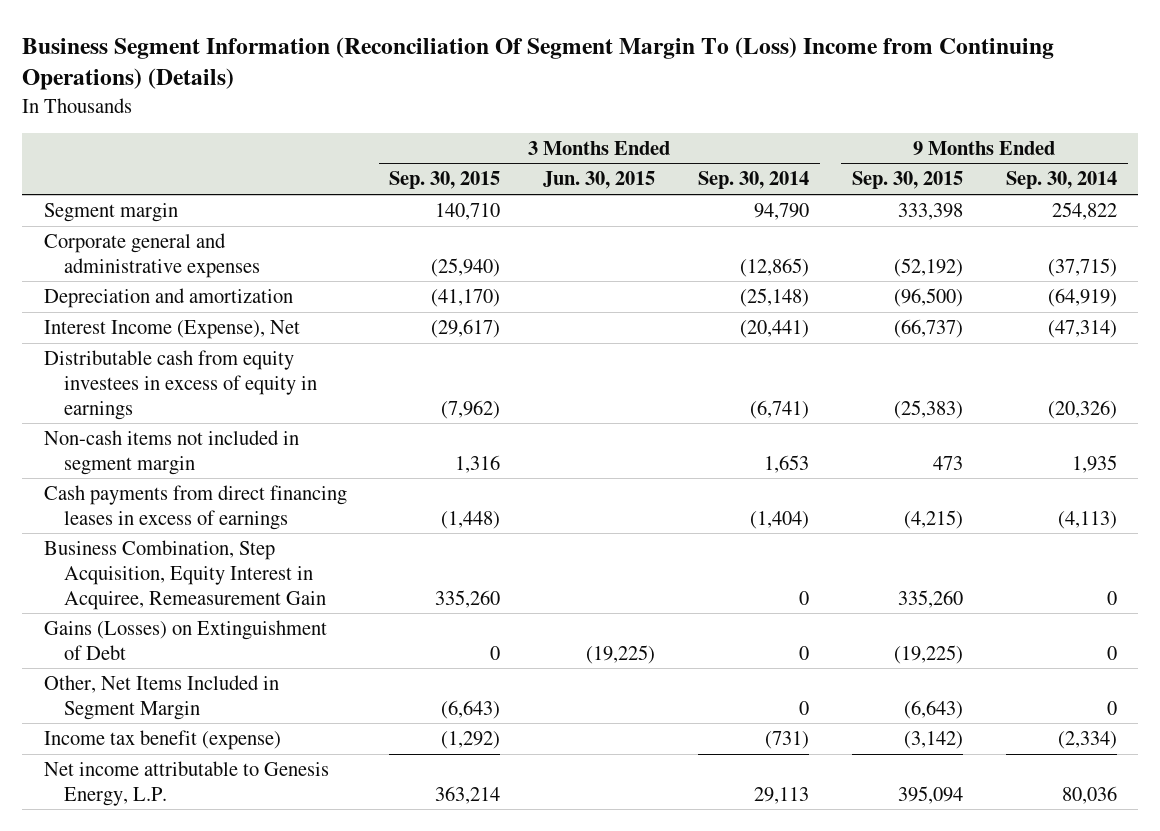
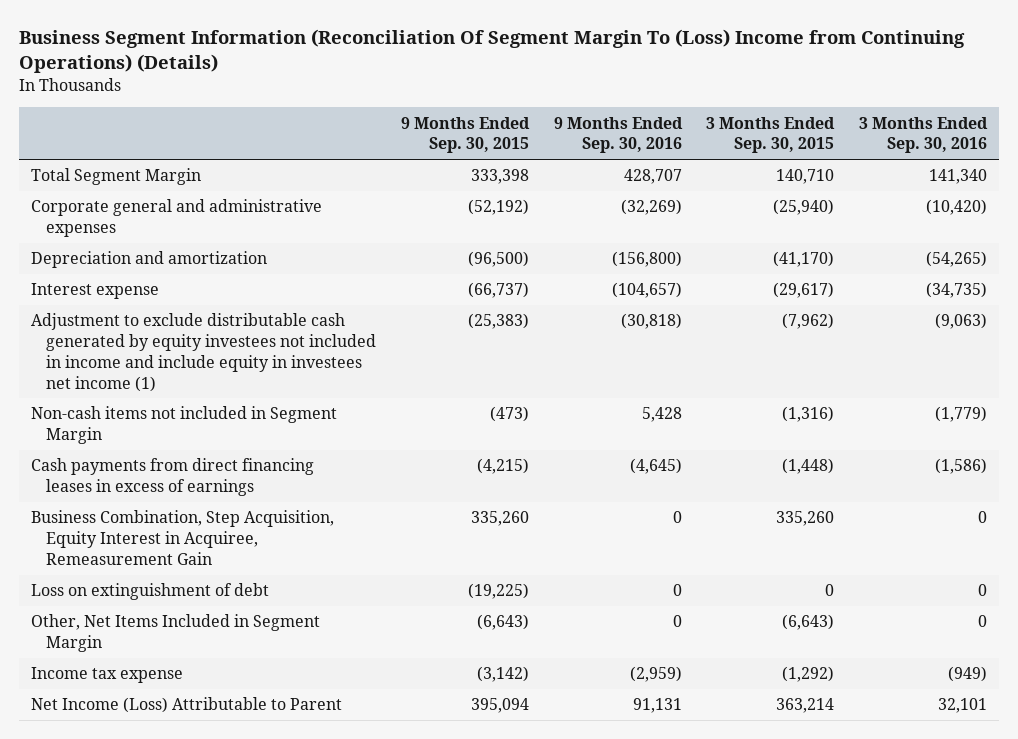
[543,171,656,190] Jun. 30, 2015 -> none
[698,171,810,190] Sep. 30, 2014 -> none
[1005,171,1117,190] Sep. 30, 2014 -> none
none -> [553,116,683,154] 9 Months Ended Sep. 30, 2016
none -> [859,116,989,154] 3 Months Ended Sep. 30, 2016
[43,202,178,222] Segment margin -> [31,168,202,186] Total Segment Margin
[43,319,300,339] Interest Income (Expense), Net -> [31,283,160,300] Interest expense
[43,349,317,420] Distributable cash from equity investees in excess of equity in earnings -> [31,313,377,392] Adjustment to exclude distributable cash generated by equity investees not included in income and include equity in investees net income (1)
[43,429,299,475] Non-cash items not included in segment margin -> [31,406,338,445] Non-cash items not included in Segment Margin
[455,454,501,473] 1,316 -> [782,406,835,423] (1,316)
[933,455,964,470] 473 -> [489,406,529,423] (473)
[43,619,327,660] Gains (Losses) on Extinguishment of Debt -> [31,583,270,601] Loss on extinguishment of debt
[43,729,281,750] Income tax benefit (expense) -> [31,667,184,684] Income tax expense
[43,760,329,806] Net income attributable to Genesis Energy, L.P. -> [31,697,343,714] Net Income (Loss) Attributable to Parent

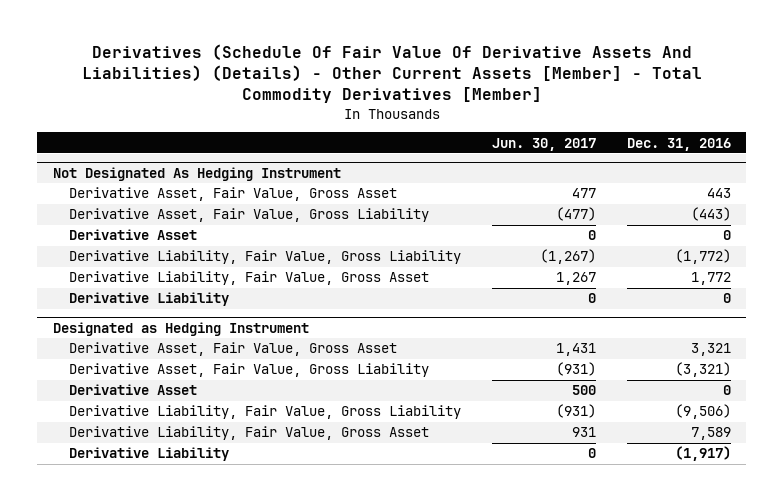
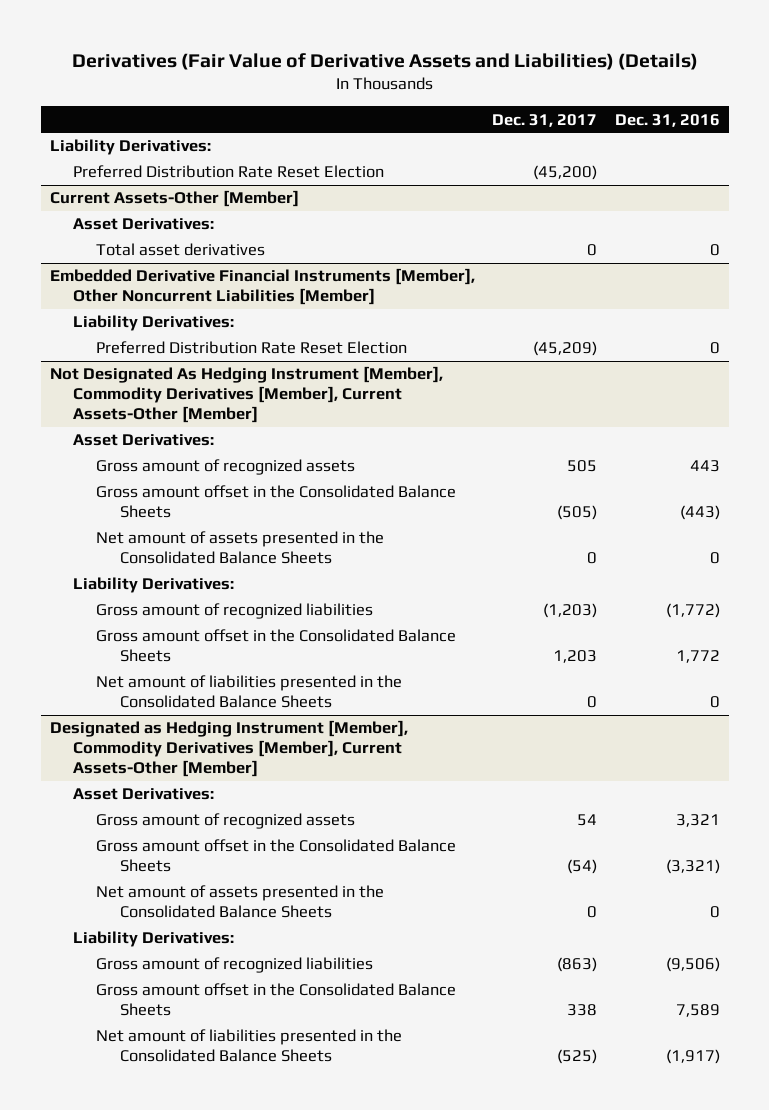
[81,44,702,104] Derivatives (Schedule Of Fair Value Of Derivative Assets And Liabilities) (Details) - Other Current Assets [Member] - Total Commodity Derivatives [Member] -> [71,52,698,70] Derivatives (Fair Value of Derivative Assets and Liabilities) (Details)
[491,137,596,151] Jun. 30, 2017 -> none
none -> [492,113,598,127] Dec. 31, 2017
[52,321,309,336] Designated as Hedging Instrument -> none
none -> [49,139,211,156] Liability Derivatives:
none -> [73,165,385,179] Preferred Distribution Rate Reset Election
[52,166,341,181] Not Designated As Hedging Instrument -> [49,190,299,208] Current Assets-Other [Member]
none -> [73,218,215,231] Asset Derivatives:
none -> [96,243,266,257] Total asset derivatives
none -> [49,268,475,306] Embedded Derivative Financial Instruments [Member], Other Noncurrent Liabilities [Member]
none -> [73,315,235,332] Liability Derivatives:
none -> [96,341,408,355] Preferred Distribution Rate Reset Election
none -> [49,366,443,424] Not Designated As Hedging Instrument [Member], Commodity Derivatives [Member], Current Assets-Other [Member]
none -> [73,434,215,447] Asset Derivatives:
[68,187,397,202] Derivative Asset, Fair Value, Gross Asset -> [96,459,356,476] Gross amount of recognized assets
[68,208,429,223] Derivative Asset, Fair Value, Gross Liability -> [96,485,457,519] Gross amount offset in the Consolidated Balance Sheets
[68,229,197,241] Derivative Asset -> [96,531,385,565] Net amount of assets presented in the Consolidated Balance Sheets
none -> [73,577,235,594] Liability Derivatives:
[68,250,461,265] Derivative Liability, Fair Value, Gross Liability -> [96,603,374,620] Gross amount of recognized liabilities
[68,271,429,286] Derivative Liability, Fair Value, Gross Asset -> [96,629,457,663] Gross amount offset in the Consolidated Balance Sheets
[68,292,229,307] Derivative Liability -> [96,675,403,709] Net amount of liabilities presented in the Consolidated Balance Sheets
none -> [49,720,408,778] Designated as Hedging Instrument [Member], Commodity Derivatives [Member], Current Assets-Other [Member]
none -> [73,788,215,801] Asset Derivatives:
[68,342,397,357] Derivative Asset, Fair Value, Gross Asset -> [96,813,356,830] Gross amount of recognized assets
[68,363,429,378] Derivative Asset, Fair Value, Gross Liability -> [96,839,457,873] Gross amount offset in the Consolidated Balance Sheets
[68,384,197,396] Derivative Asset -> [96,885,385,919] Net amount of assets presented in the Consolidated Balance Sheets
none -> [73,931,235,948] Liability Derivatives:
[68,405,461,420] Derivative Liability, Fair Value, Gross Liability -> [96,957,374,974] Gross amount of recognized liabilities
[68,426,429,441] Derivative Liability, Fair Value, Gross Asset -> [96,983,457,1017] Gross amount offset in the Consolidated Balance Sheets
[68,447,229,462] Derivative Liability -> [96,1029,403,1063] Net amount of liabilities presented in the Consolidated Balance Sheets

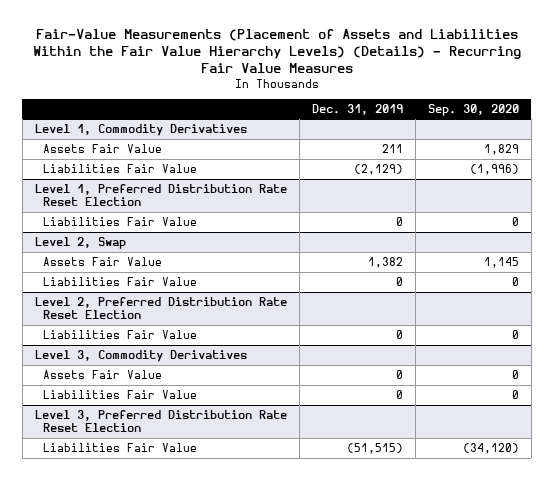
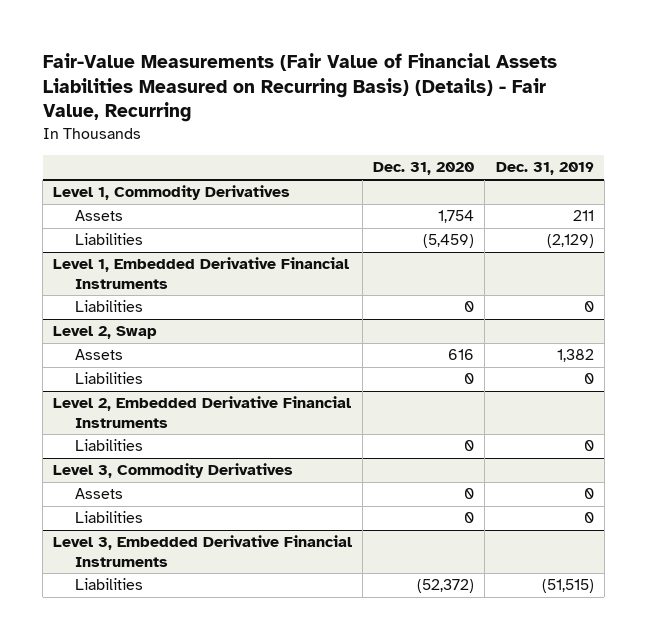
[32,28,521,73] Fair-Value Measurements (Placement of Assets and Liabilities Within the Fair Value Hierarchy Levels) (Details) - Recurring Fair Value Measures -> [42,52,557,123] Fair-Value Measurements (Fair Value of Financial Assets Liabilities Measured on Recurring Basis) (Details) - Fair Value, Recurring
[427,103,519,116] Sep. 30, 2020 -> none
none -> [373,162,475,176] Dec. 31, 2020
[34,183,287,206] Level 1, Preferred Distribution Rate Reset Election -> none
[43,143,163,153] Assets Fair Value -> [74,210,123,222] Assets
[43,163,198,173] Liabilities Fair Value -> [74,233,143,246] Liabilities
none -> [53,257,350,289] Level 1, Embedded Derivative Financial Instruments
[43,216,198,226] Liabilities Fair Value -> [74,300,143,313] Liabilities
[34,296,287,319] Level 2, Preferred Distribution Rate Reset Election -> none
[43,256,163,266] Assets Fair Value -> [74,349,123,361] Assets
[43,276,198,286] Liabilities Fair Value -> [74,372,143,385] Liabilities
none -> [53,396,352,428] Level 2, Embedded Derivative Financial Instruments
[43,329,198,339] Liabilities Fair Value -> [74,439,143,452] Liabilities
[34,409,287,432] Level 3, Preferred Distribution Rate Reset Election -> none
[43,369,163,379] Assets Fair Value -> [74,488,123,500] Assets
[43,389,198,399] Liabilities Fair Value -> [74,511,143,524] Liabilities
none -> [53,535,353,567] Level 3, Embedded Derivative Financial Instruments
[43,442,198,452] Liabilities Fair Value -> [74,578,143,591] Liabilities

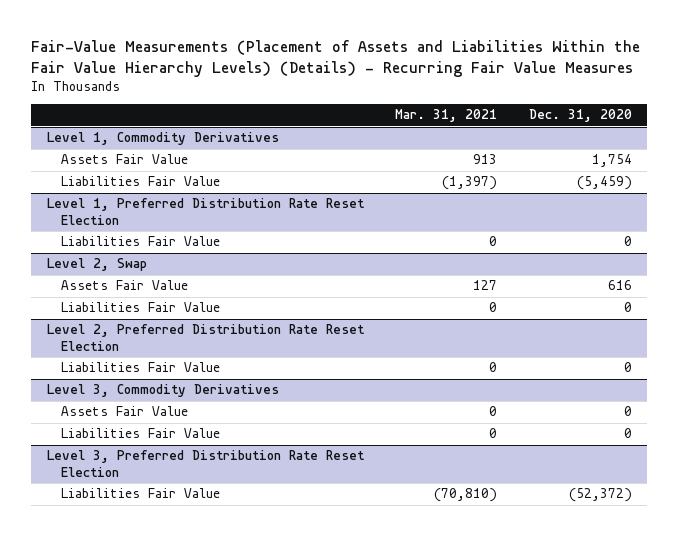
[42,52,557,123] Fair-Value Measurements (Fair Value of Financial Assets Liabilities Measured on Recurring Basis) (Details) - Fair Value, Recurring -> [31,39,641,77] Fair-Value Measurements (Placement of Assets and Liabilities Within the Fair Value Hierarchy Levels) (Details) - Recurring Fair Value Measures
[495,162,594,176] Dec. 31, 2019 -> none
none -> [395,109,498,123] Mar. 31, 2021
[53,257,350,289] Level 1, Embedded Derivative Financial Instruments -> none
[74,210,123,222] Assets -> [60,154,188,165] Assets Fair Value
[74,233,143,246] Liabilities -> [60,176,220,187] Liabilities Fair Value
none -> [46,198,365,226] Level 1, Preferred Distribution Rate Reset Election
[74,300,143,313] Liabilities -> [60,236,220,247] Liabilities Fair Value
[53,396,352,428] Level 2, Embedded Derivative Financial Instruments -> none
[74,349,123,361] Assets -> [60,280,188,291] Assets Fair Value
[74,372,143,385] Liabilities -> [60,302,220,313] Liabilities Fair Value
none -> [46,324,365,352] Level 2, Preferred Distribution Rate Reset Election
[74,439,143,452] Liabilities -> [60,362,220,373] Liabilities Fair Value
[53,535,353,567] Level 3, Embedded Derivative Financial Instruments -> none
[74,488,123,500] Assets -> [60,406,188,417] Assets Fair Value
[74,511,143,524] Liabilities -> [60,428,220,439] Liabilities Fair Value
none -> [46,450,365,478] Level 3, Preferred Distribution Rate Reset Election
[74,578,143,591] Liabilities -> [60,488,220,499] Liabilities Fair Value

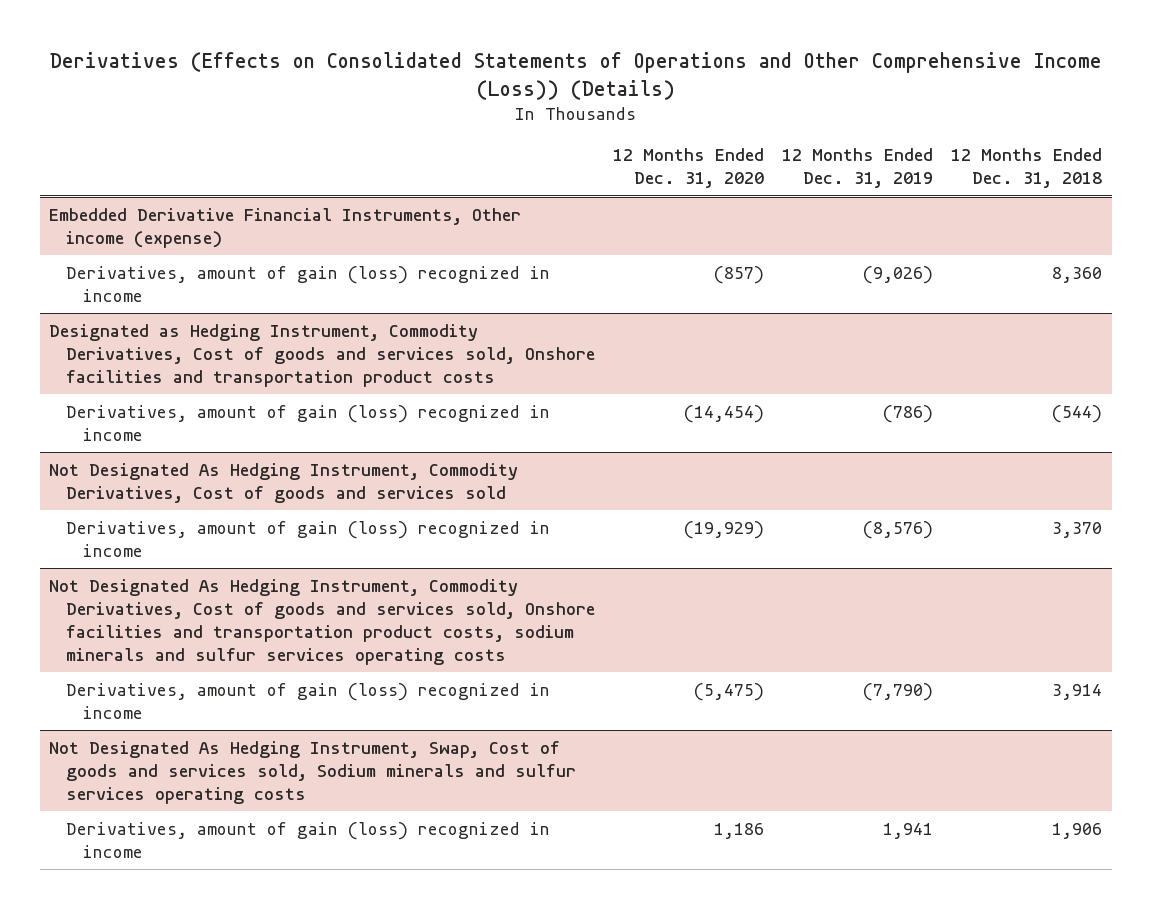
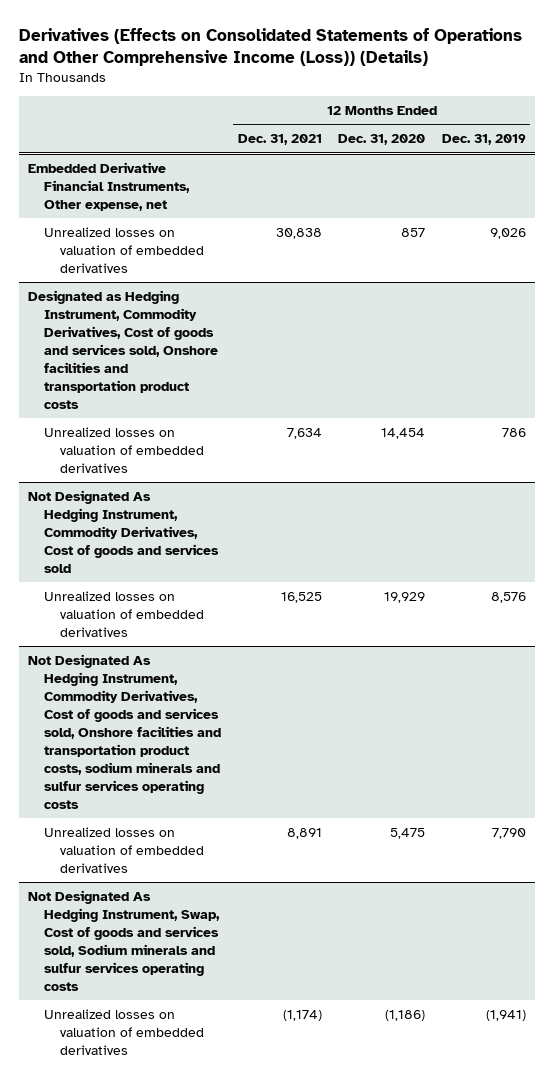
[951,148,1103,189] 12 Months Ended Dec. 31, 2018 -> none
none -> [237,134,322,146] Dec. 31, 2021
[49,207,522,248] Embedded Derivative Financial Instruments, Other income (expense) -> [27,161,190,211] Embedded Derivative Financial Instruments, Other expense, net
[65,265,550,302] Derivatives, amount of gain (loss) recognized in income -> [43,226,204,273] Unrealized losses on valuation of embedded derivatives
[714,265,765,284] (857) -> [401,227,426,237] 857
[863,265,934,284] (9,026) -> [490,227,527,239] 9,026
[65,404,550,441] Derivatives, amount of gain (loss) recognized in income -> [43,426,204,473] Unrealized losses on valuation of embedded derivatives
[684,404,765,423] (14,454) -> [381,427,426,439] 14,454
[883,404,934,423] (786) -> [502,427,527,437] 786
[65,520,550,557] Derivatives, amount of gain (loss) recognized in income -> [43,590,204,637] Unrealized losses on valuation of embedded derivatives
[684,520,765,539] (19,929) -> [384,591,426,603] 19,929
[863,520,934,539] (8,576) -> [491,591,527,603] 8,576
[65,682,550,719] Derivatives, amount of gain (loss) recognized in income -> [43,826,204,873] Unrealized losses on valuation of embedded derivatives
[694,682,765,701] (5,475) -> [390,827,426,839] 5,475
[863,682,934,701] (7,790) -> [492,827,527,839] 7,790
[65,821,550,858] Derivatives, amount of gain (loss) recognized in income -> [43,1008,204,1055] Unrealized losses on valuation of embedded derivatives
[714,822,765,839] 1,186 -> [385,1009,426,1021] (1,186)
[883,822,934,839] 1,941 -> [486,1009,527,1021] (1,941)

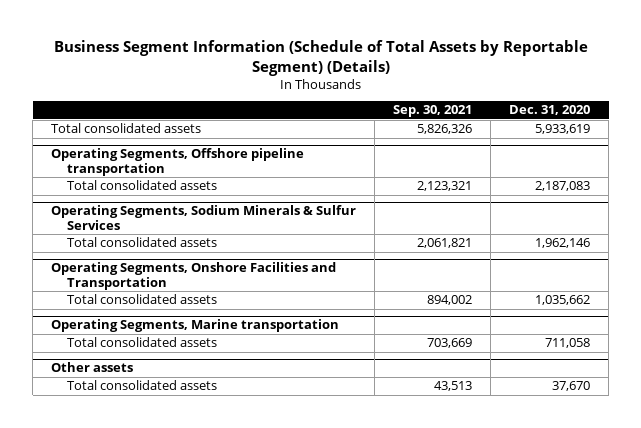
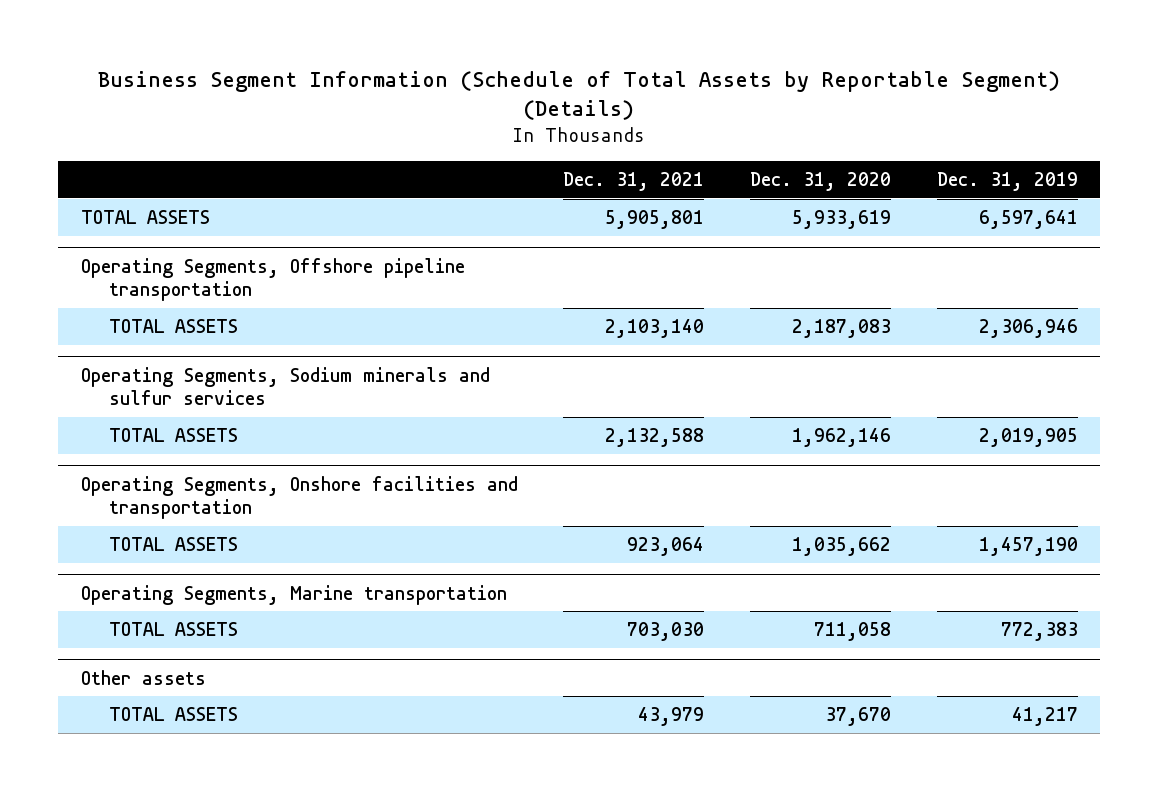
[393,105,473,118] Sep. 30, 2021 -> none
none -> [563,171,705,191] Dec. 31, 2021
none -> [936,171,1078,191] Dec. 31, 2019
[51,123,202,134] Total consolidated assets -> [80,209,210,224] TOTAL ASSETS
[66,180,217,191] Total consolidated assets -> [108,318,238,333] TOTAL ASSETS
[51,205,357,230] Operating Segments, Sodium Minerals & Sulfur Services -> [80,366,490,405] Operating Segments, Sodium minerals and sulfur services
[66,237,217,248] Total consolidated assets -> [108,427,238,442] TOTAL ASSETS
[51,262,337,290] Operating Segments, Onshore Facilities and Transportation -> [80,475,518,519] Operating Segments, Onshore facilities and transportation
[66,294,217,305] Total consolidated assets -> [108,536,238,551] TOTAL ASSETS
[66,337,217,348] Total consolidated assets -> [108,621,238,636] TOTAL ASSETS
[66,380,217,391] Total consolidated assets -> [108,706,238,721] TOTAL ASSETS

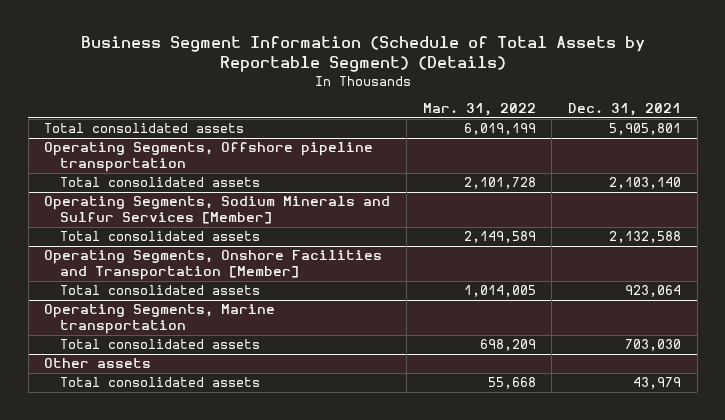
[749,171,891,191] Dec. 31, 2020 -> none
[936,171,1078,191] Dec. 31, 2019 -> none
none -> [422,103,536,117] Mar. 31, 2022
[80,209,210,224] TOTAL ASSETS -> [44,123,245,134] Total consolidated assets
[108,318,238,333] TOTAL ASSETS -> [60,177,261,188] Total consolidated assets
[80,366,490,405] Operating Segments, Sodium minerals and sulfur services -> [44,196,391,225] Operating Segments, Sodium Minerals and Sulfur Services [Member]
[108,427,238,442] TOTAL ASSETS -> [60,231,261,242] Total consolidated assets
[80,475,518,519] Operating Segments, Onshore facilities and transportation -> [44,250,383,281] Operating Segments, Onshore Facilities and Transportation [Member]
[108,536,238,551] TOTAL ASSETS -> [60,285,261,296] Total consolidated assets
[108,621,238,636] TOTAL ASSETS -> [60,339,261,350] Total consolidated assets
[108,706,238,721] TOTAL ASSETS -> [60,377,261,388] Total consolidated assets

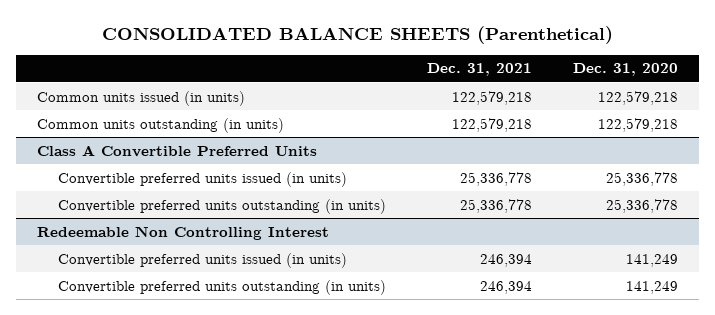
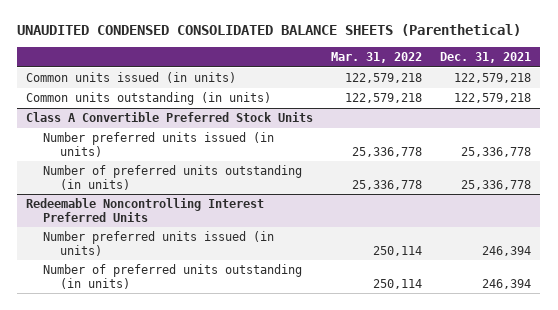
[101,25,613,44] CONSOLIDATED BALANCE SHEETS (Parenthetical) -> [17,24,522,37] UNAUDITED CONDENSED CONSOLIDATED BALANCE SHEETS (Parenthetical)
[573,63,679,77] Dec. 31, 2020 -> none
none -> [331,52,423,64] Mar. 31, 2022
[36,144,317,157] Class A Convertible Preferred Units -> [26,112,314,123] Class A Convertible Preferred Stock Units
[58,171,348,187] Convertible preferred units issued (in units) -> [43,132,275,157] Number preferred units issued (in units)
[58,198,387,214] Convertible preferred units outstanding (in units) -> [43,165,303,190] Number of preferred units outstanding (in units)
[36,225,329,240] Redeemable Non Controlling Interest -> [26,198,265,222] Redeemable Noncontrolling Interest Preferred Units
[58,252,348,268] Convertible preferred units issued (in units) -> [43,231,275,256] Number preferred units issued (in units)
[58,279,387,295] Convertible preferred units outstanding (in units) -> [43,264,303,289] Number of preferred units outstanding (in units)

